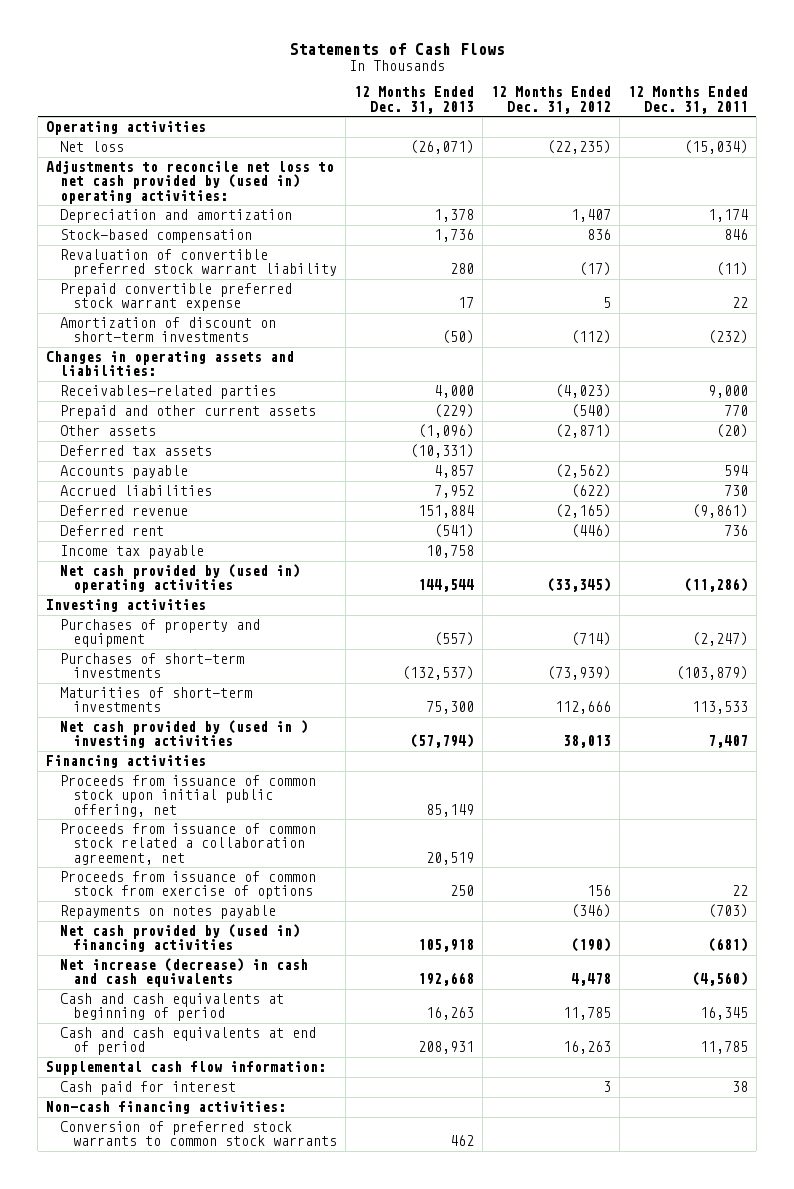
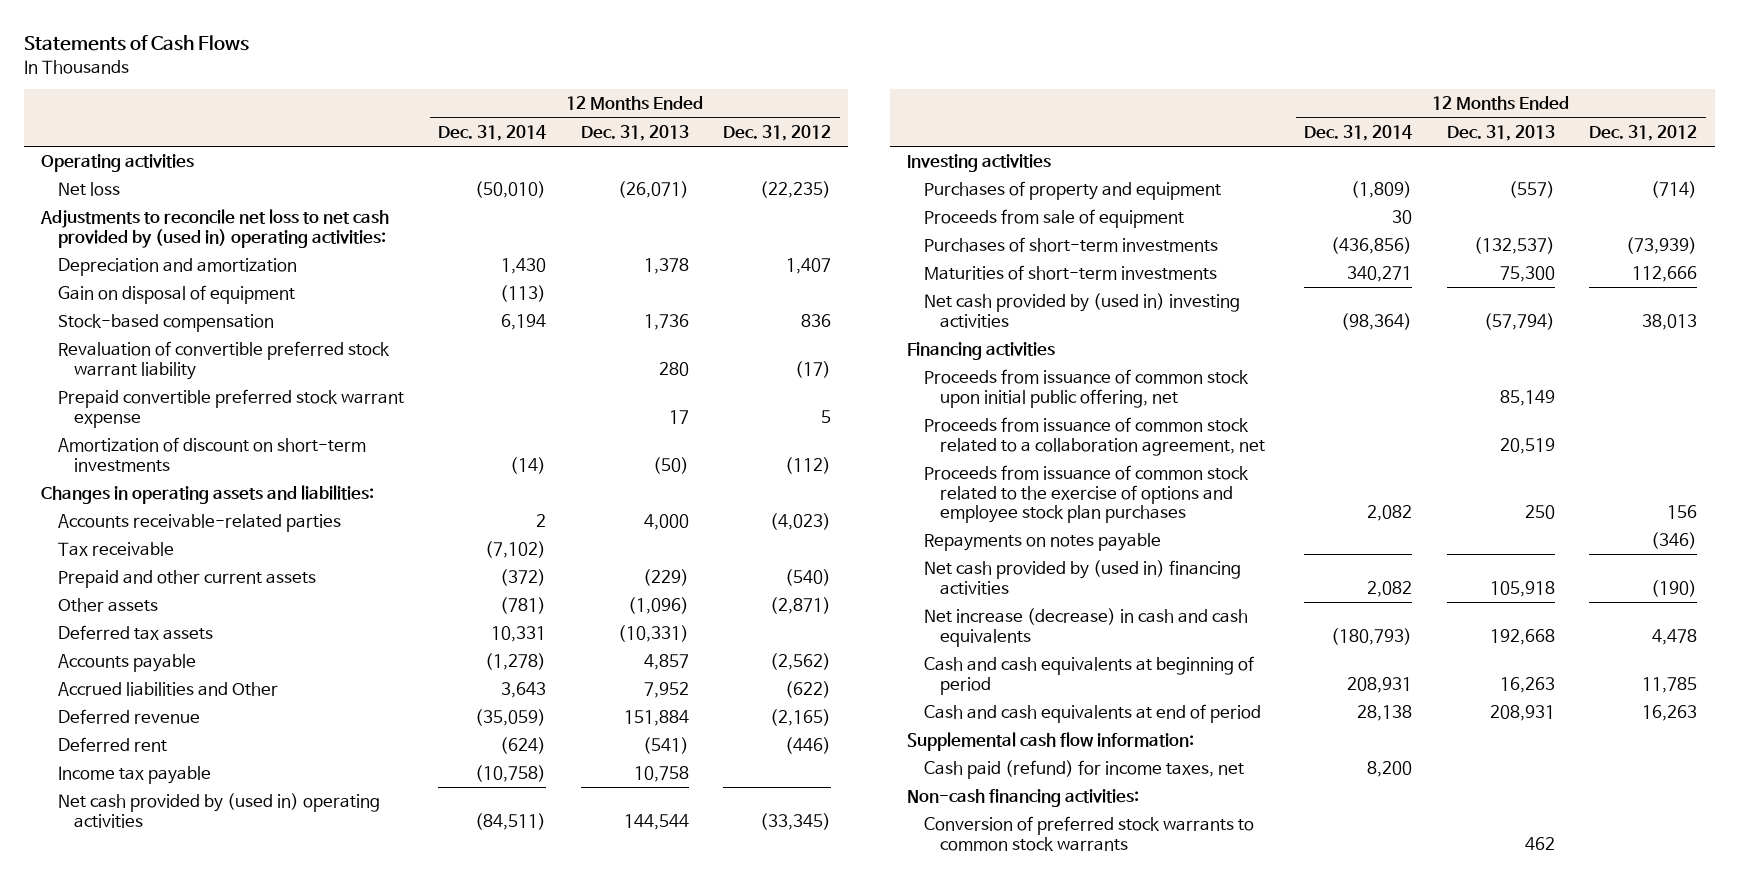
[627,86,748,114] 12 Months Ended Dec. 31, 2011 -> none
none -> [438,124,547,141] Dec. 31, 2014
none -> [57,285,295,305] Gain on disposal of equipment
[59,385,276,400] Receivables-related parties -> [57,514,341,533] Accounts receivable-related parties
none -> [57,542,174,557] Tax receivable
[59,485,212,497] Accrued liabilities -> [57,682,278,697] Accrued liabilities and Other
none -> [923,209,1184,229] Proceeds from sale of equipment
[59,720,308,749] Net cash provided by (used in ) investing activities -> [923,293,1240,328] Net cash provided by (used in) investing activities
[59,823,316,865] Proceeds from issuance of common stock related a collaboration agreement, net -> [923,417,1266,456] Proceeds from issuance of common stock related to a collaboration agreement, net
[59,871,316,900] Proceeds from issuance of common stock from exercise of options -> [923,465,1249,524] Proceeds from issuance of common stock related to the exercise of options and employee stock plan purchases
[59,1081,236,1096] Cash paid for interest -> none
none -> [923,760,1244,780] Cash paid (refund) for income taxes, net

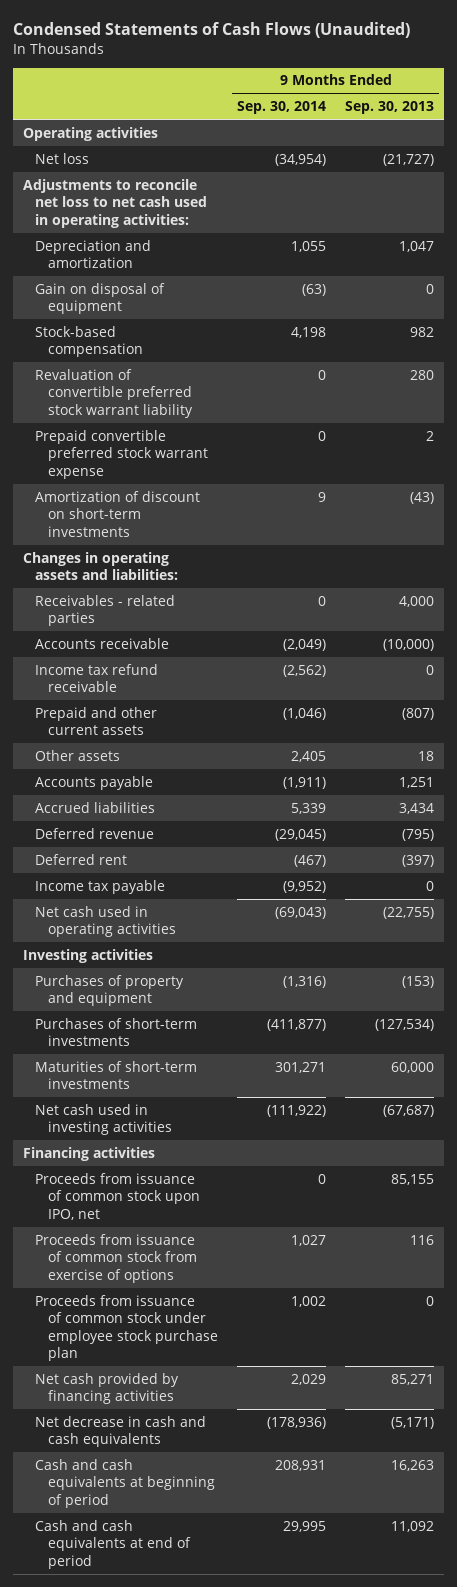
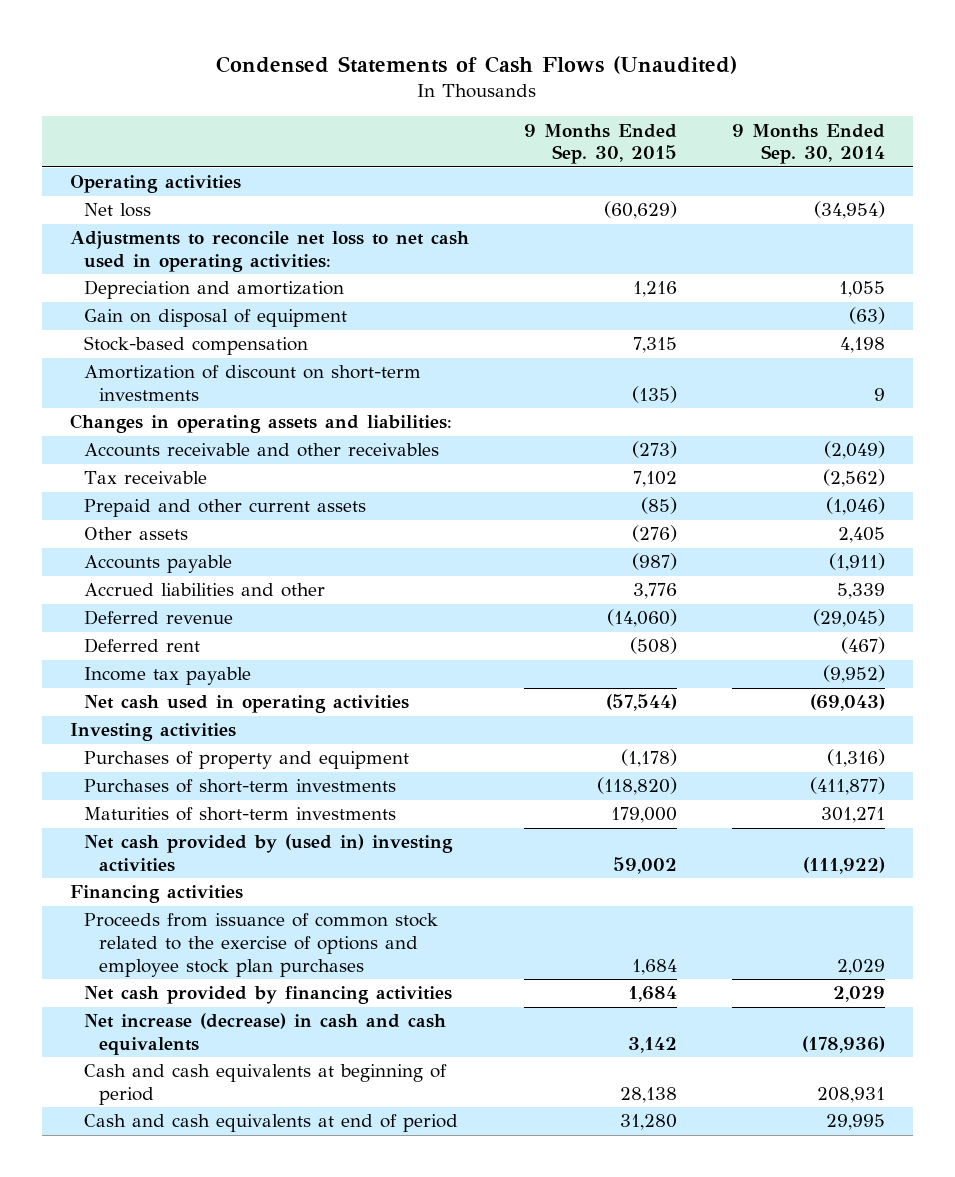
[345,101,435,115] Sep. 30, 2013 -> none
none -> [523,123,677,165] 9 Months Ended Sep. 30, 2015
[35,368,193,418] Revaluation of convertible preferred stock warrant liability -> none
[35,429,208,479] Prepaid convertible preferred stock warrant expense -> none
[35,594,176,627] Receivables - related parties -> none
[35,637,170,649] Accounts receivable -> [84,443,440,458] Accounts receivable and other receivables
[35,663,159,693] Income tax refund receivable -> [84,471,208,485] Tax receivable
[35,801,156,813] Accrued liabilities -> [84,583,326,598] Accrued liabilities and other
[35,1103,172,1136] Net cash used in investing activities -> [84,834,454,873] Net cash provided by (used in) investing activities
[35,1172,200,1220] Proceeds from issuance of common stock upon IPO, net -> none
[35,1294,218,1362] Proceeds from issuance of common stock under employee stock purchase plan -> none
[35,1233,197,1283] Proceeds from issuance of common stock from exercise of options -> [84,913,439,977] Proceeds from issuance of common stock related to the exercise of options and employee stock plan purchases
[290,1234,326,1246] 1,027 -> [836,958,885,975] 2,029
[35,1415,207,1448] Net decrease in cash and cash equivalents -> [84,1013,447,1056] Net increase (decrease) in cash and cash equivalents

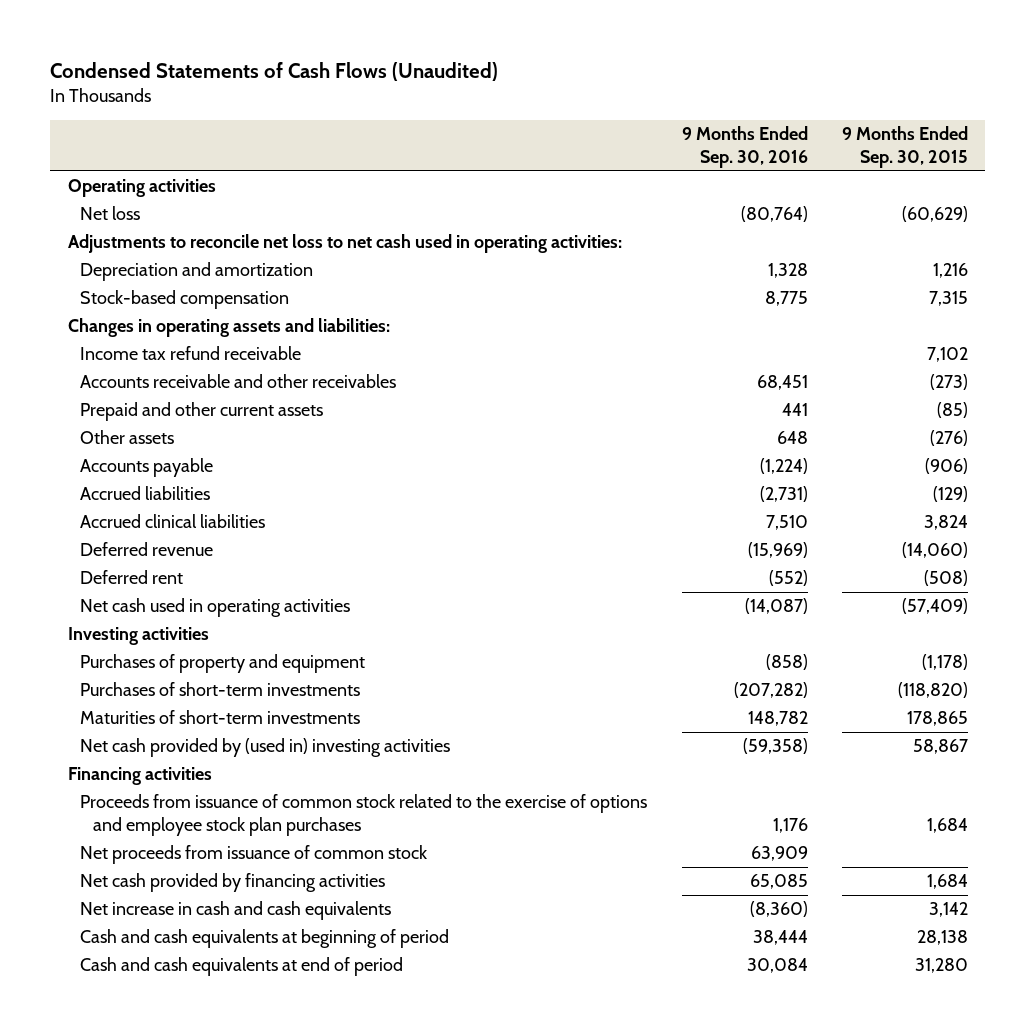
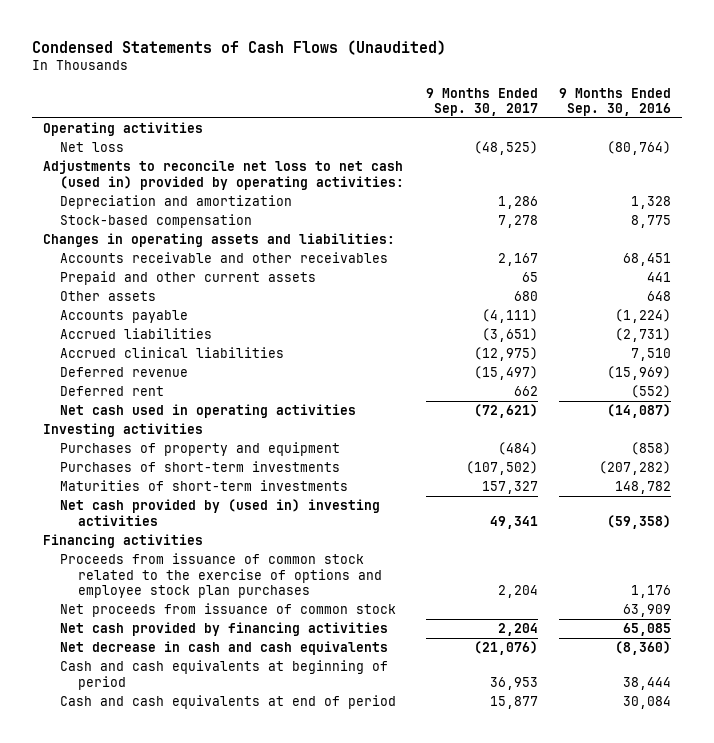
[842,126,969,169] 9 Months Ended Sep. 30, 2015 -> none
none -> [425,87,538,116] 9 Months Ended Sep. 30, 2017
[67,234,622,254] Adjustments to reconcile net loss to net cash used in operating activities: -> [42,160,405,190] Adjustments to reconcile net loss to net cash (used in) provided by operating activities:
[80,346,302,361] Income tax refund receivable -> none
[80,901,392,921] Net increase in cash and cash equivalents -> [60,641,389,656] Net decrease in cash and cash equivalents

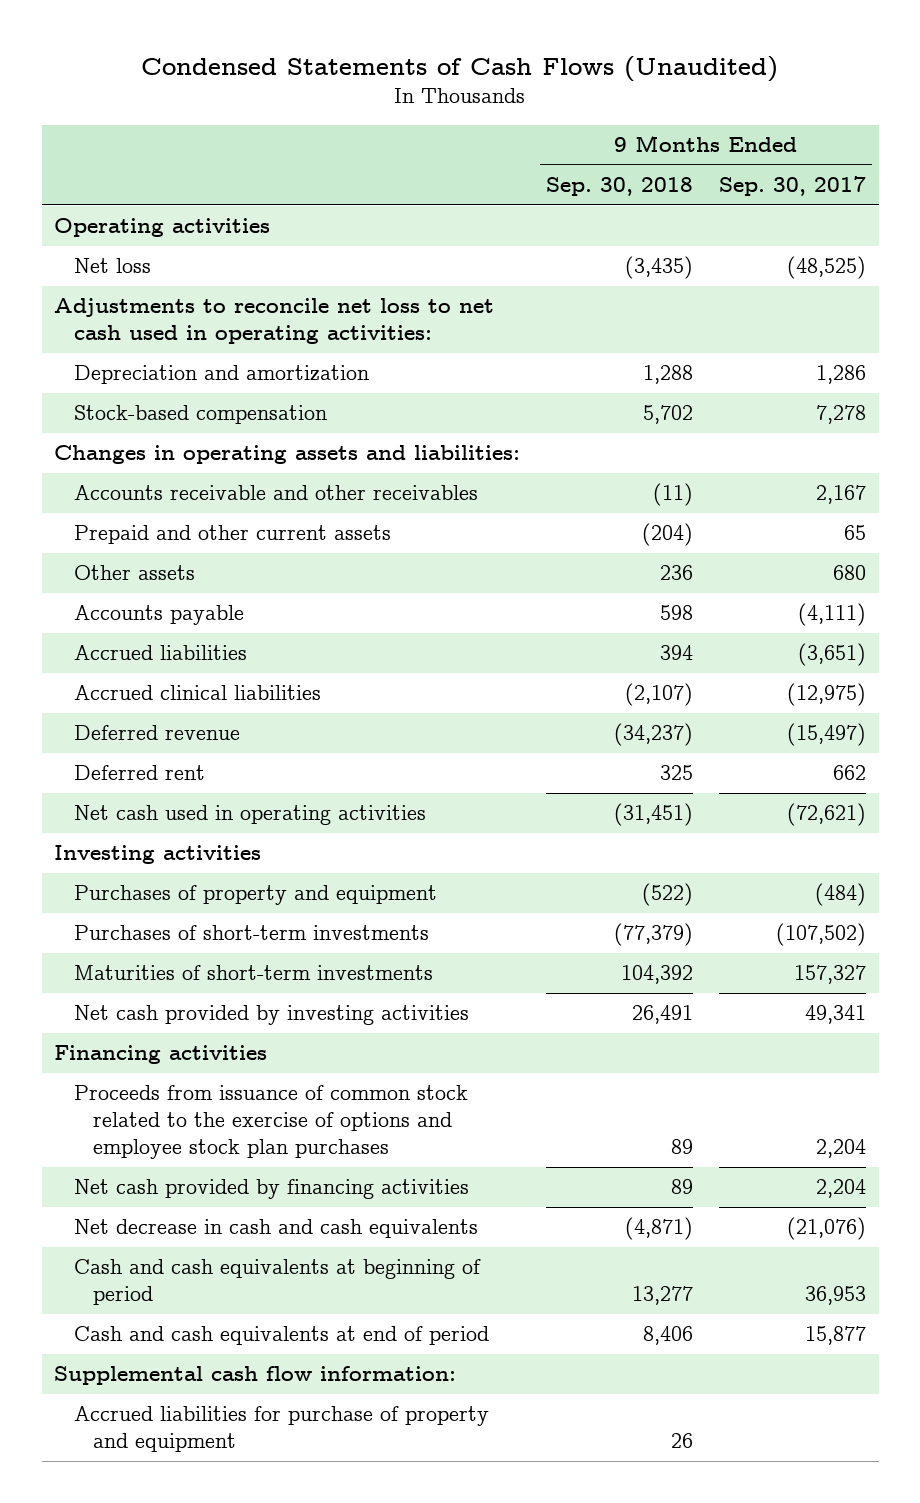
[558,87,671,116] 9 Months Ended Sep. 30, 2016 -> none
none -> [546,177,694,197] Sep. 30, 2018
[42,160,405,190] Adjustments to reconcile net loss to net cash (used in) provided by operating activities: -> [54,298,495,345] Adjustments to reconcile net loss to net cash used in operating activities:
[60,499,381,526] Net cash provided by (used in) investing activities -> [73,1005,469,1026] Net cash provided by investing activities
[60,603,397,618] Net proceeds from issuance of common stock -> none
none -> [54,1366,457,1386] Supplemental cash flow information:
none -> [73,1406,489,1453] Accrued liabilities for purchase of property and equipment

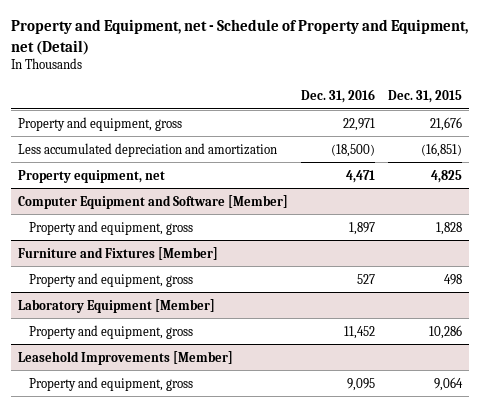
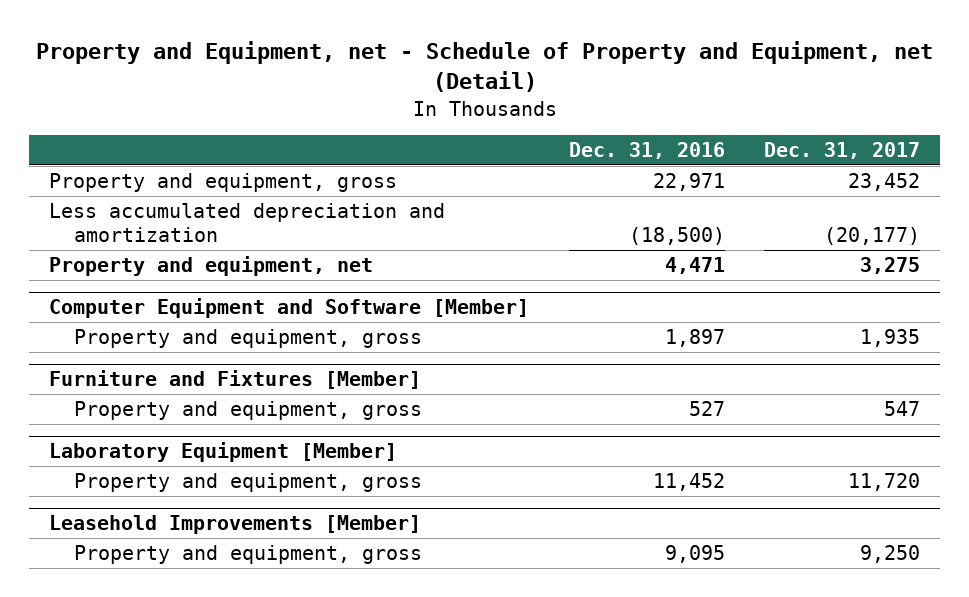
[388,89,463,103] Dec. 31, 2015 -> none
none -> [763,141,920,159] Dec. 31, 2017
[17,169,165,183] Property equipment, net -> [49,256,374,277] Property and equipment, net

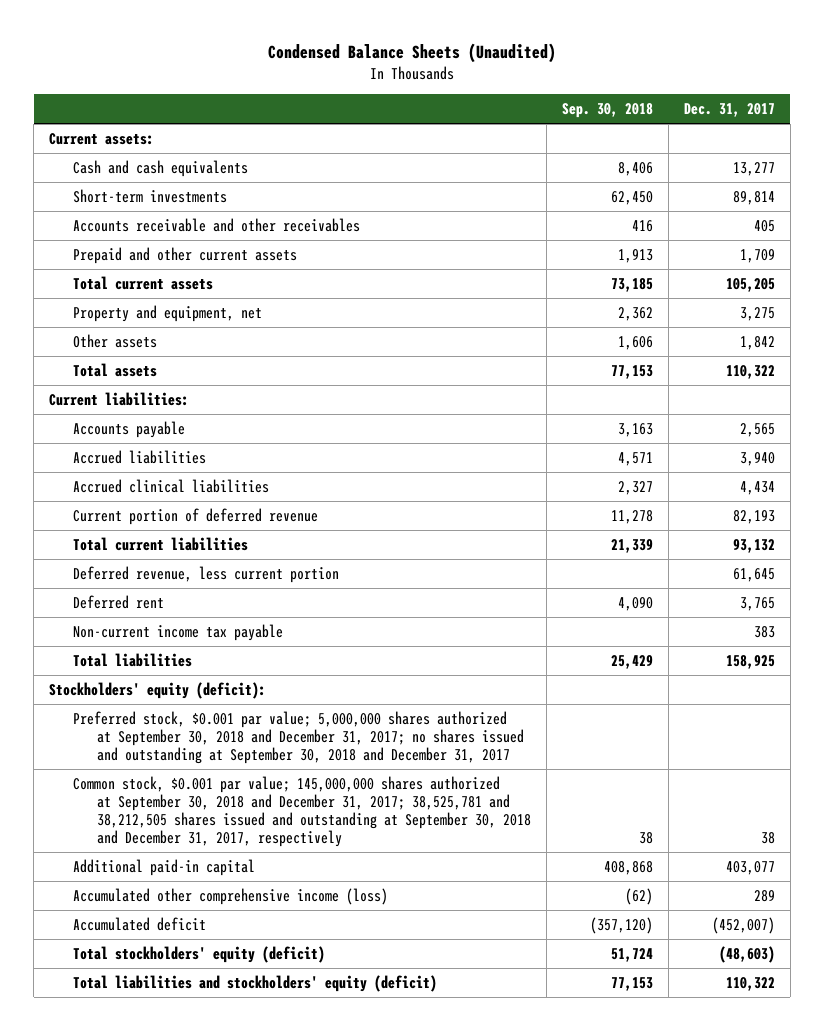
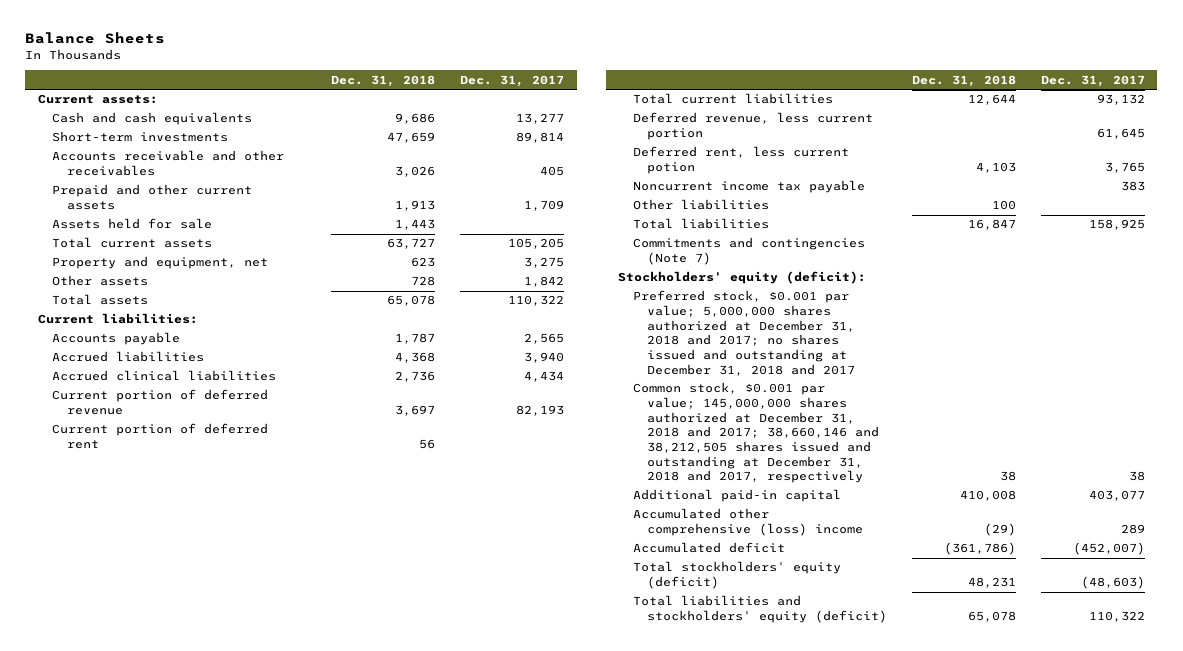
[268,42,557,63] Condensed Balance Sheets (Unaudited) -> [25,32,166,45] Balance Sheets
[562,103,654,119] Sep. 30, 2018 -> none
none -> [331,74,436,87] Dec. 31, 2018
none -> [52,218,213,230] Assets held for sale
none -> [52,423,269,450] Current portion of deferred rent
[73,595,165,610] Deferred rent -> [632,146,849,175] Deferred rent, less current potion
[73,624,284,642] Non-current income tax payable -> [632,180,865,194] Noncurrent income tax payable
none -> [632,199,769,211] Other liabilities
none -> [632,237,865,266] Commitments and contingencies (Note 7)
[73,711,525,765] Preferred stock, $0.001 par value; 5,000,000 shares authorized at September 30, 2018 and December 31, 2017; no shares issued and outstanding at September 30, 2018 and December 31, 2017 -> [632,290,855,376] Preferred stock, $0.001 par value; 5,000,000 shares authorized at December 31, 2018 and 2017; no shares issued and outstanding at December 31, 2018 and 2017
[73,776,532,848] Common stock, $0.001 par value; 145,000,000 shares authorized at September 30, 2018 and December 31, 2017; 38,525,781 and 38,212,505 shares issued and outstanding at September 30, 2018 and December 31, 2017, respectively -> [632,382,879,484] Common stock, $0.001 par value; 145,000,000 shares authorized at December 31, 2018 and 2017; 38,660,146 and 38,212,505 shares issued and outstanding at December 31, 2018 and 2017, respectively
[73,888,389,906] Accumulated other comprehensive income (loss) -> [632,508,863,537] Accumulated other comprehensive (loss) income

